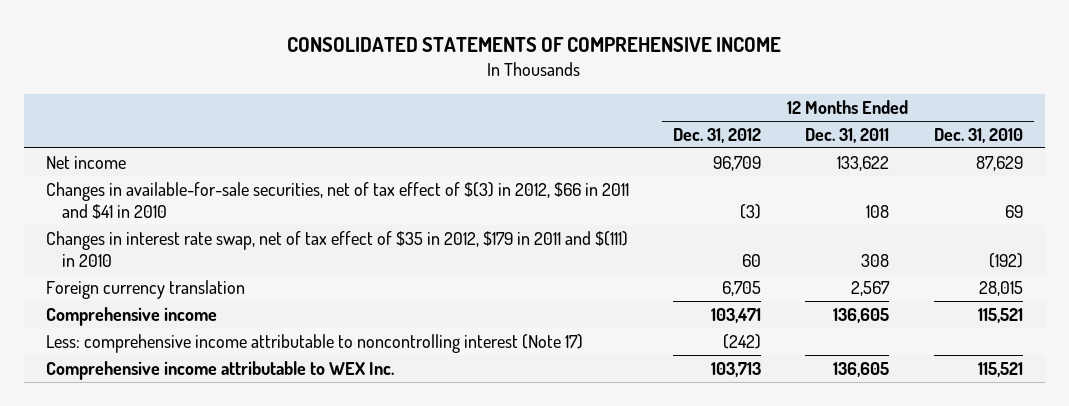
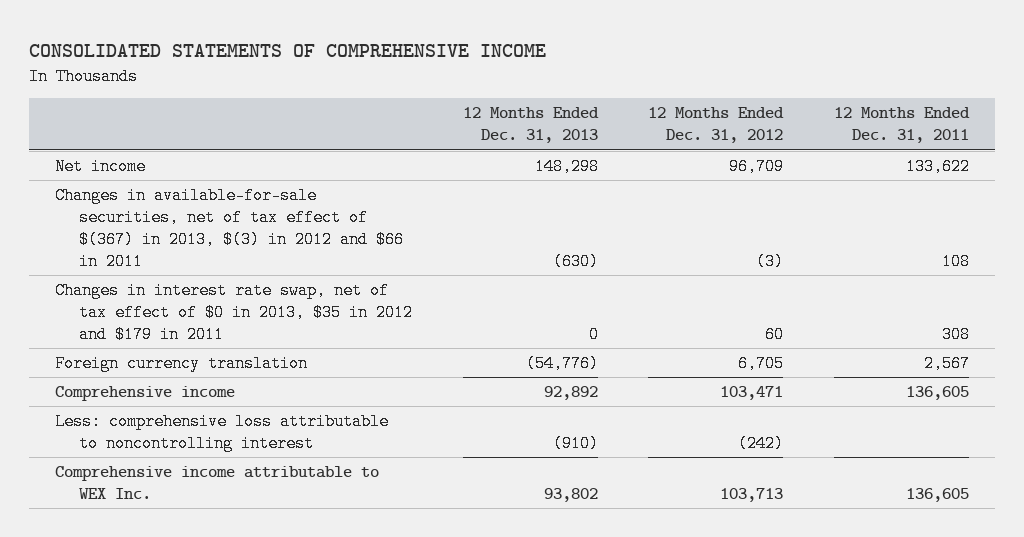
[933,128,1023,144] Dec. 31, 2010 -> none
none -> [462,107,599,144] 12 Months Ended Dec. 31, 2013
[46,181,630,220] Changes in available-for-sale securities, net of tax effect of $(3) in 2012, $66 in 2011 and $41 in 2010 -> [54,186,404,271] Changes in available-for-sale securities, net of tax effect of $(367) in 2013, $(3) in 2012 and $66 in 2011
[46,230,629,268] Changes in interest rate swap, net of tax effect of $35 in 2012, $179 in 2011 and $(111) in 2010 -> [54,281,413,344] Changes in interest rate swap, net of tax effect of $0 in 2013, $35 in 2012 and $179 in 2011
[46,333,584,353] Less: comprehensive income attributable to noncontrolling interest (Note 17) -> [54,412,389,452] Less: comprehensive loss attributable to noncontrolling interest

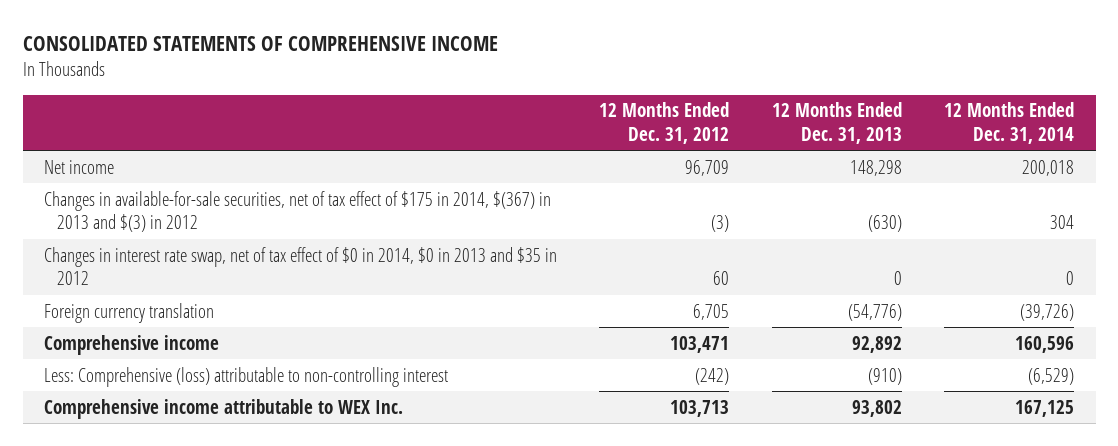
[834,107,971,144] 12 Months Ended Dec. 31, 2011 -> none
none -> [944,102,1075,144] 12 Months Ended Dec. 31, 2014
[54,186,404,271] Changes in available-for-sale securities, net of tax effect of $(367) in 2013, $(3) in 2012 and $66 in 2011 -> [44,190,552,233] Changes in available-for-sale securities, net of tax effect of $175 in 2014, $(367) in 2013 and $(3) in 2012
[54,281,413,344] Changes in interest rate swap, net of tax effect of $0 in 2013, $35 in 2012 and $179 in 2011 -> [44,246,558,286] Changes in interest rate swap, net of tax effect of $0 in 2014, $0 in 2013 and $35 in 2012
[54,412,389,452] Less: comprehensive loss attributable to noncontrolling interest -> [44,366,449,387] Less: Comprehensive (loss) attributable to non-controlling interest

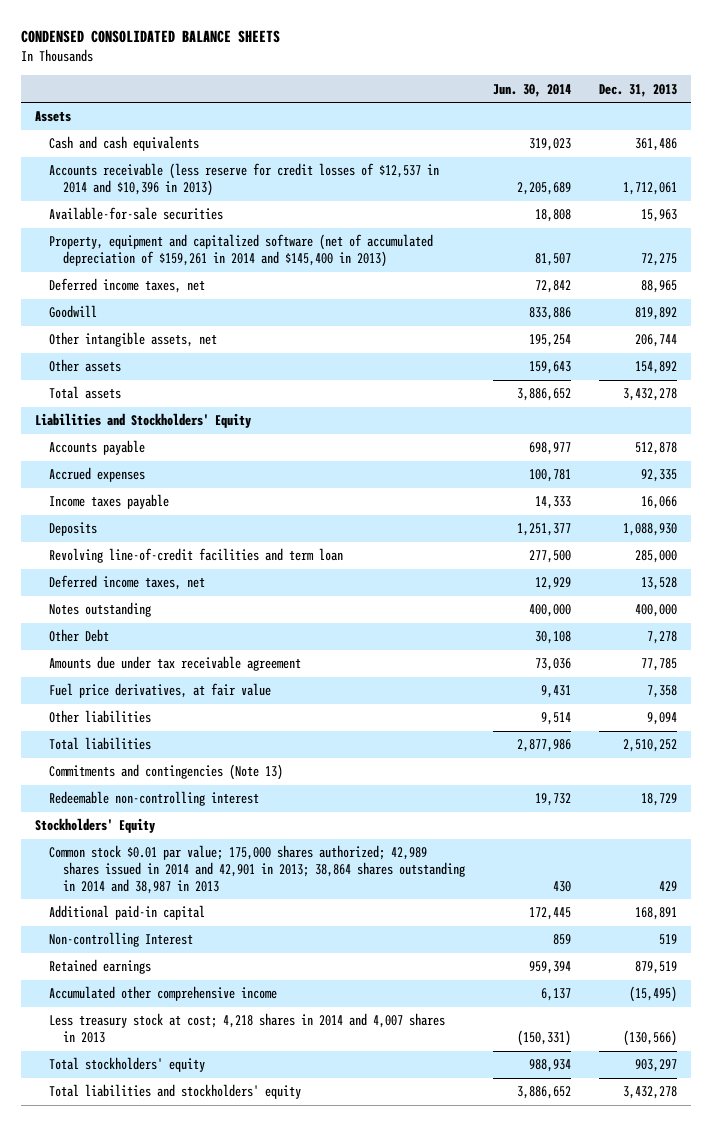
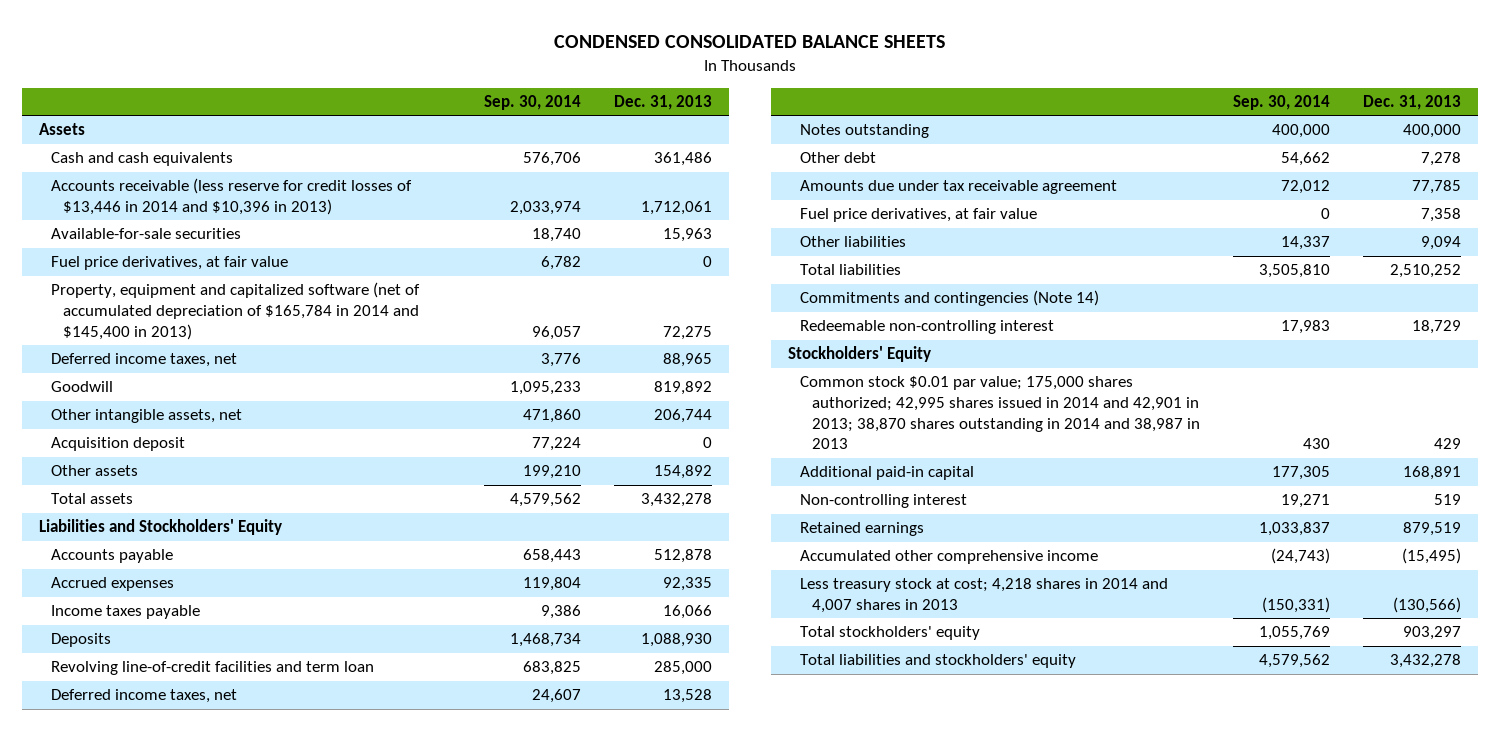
[492,83,571,97] Jun. 30, 2014 -> none
none -> [484,94,582,110] Sep. 30, 2014
[48,163,439,197] Accounts receivable (less reserve for credit losses of $12,537 in 2014 and $10,396 in 2013) -> [50,178,412,216] Accounts receivable (less reserve for credit losses of $13,446 in 2014 and $10,396 in 2013)
none -> [50,256,288,271] Fuel price derivatives, at fair value
[48,234,433,268] Property, equipment and capitalized software (net of accumulated depreciation of $159,261 in 2014 and $145,400 in 2013) -> [50,282,420,340] Property, equipment and capitalized software (net of accumulated depreciation of $165,784 in 2014 and $145,400 in 2013)
none -> [50,437,185,452] Acquisition deposit
[48,629,109,643] Other Debt -> [799,152,876,164] Other debt
[48,764,283,781] Commitments and contingencies (Note 13) -> [799,290,1099,307] Commitments and contingencies (Note 14)
[48,845,465,894] Common stock $0.01 par value; 175,000 shares authorized; 42,989 shares issued in 2014 and 42,901 in 2013; 38,864 shares outstanding in 2014 and 38,987 in 2013 -> [799,376,1200,450] Common stock $0.01 par value; 175,000 shares authorized; 42,995 shares issued in 2014 and 42,901 in 2013; 38,870 shares outstanding in 2014 and 38,987 in 2013
[48,932,193,948] Non-controlling Interest -> [799,494,967,509] Non-controlling interest

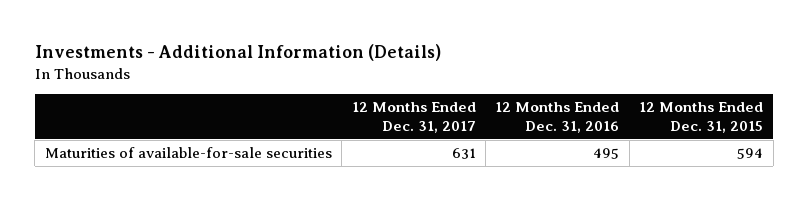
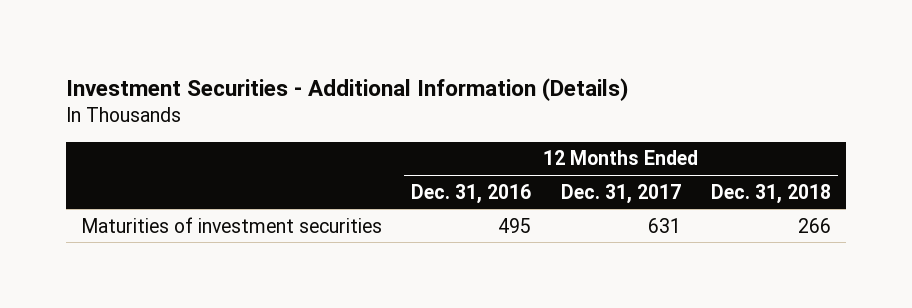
[34,44,441,62] Investments - Additional Information (Details) -> [65,77,628,101] Investment Securities - Additional Information (Details)
[639,102,764,133] 12 Months Ended Dec. 31, 2015 -> none
none -> [710,183,831,204] Dec. 31, 2018
[44,147,332,159] Maturities of available-for-sale securities -> [80,216,382,233] Maturities of investment securities

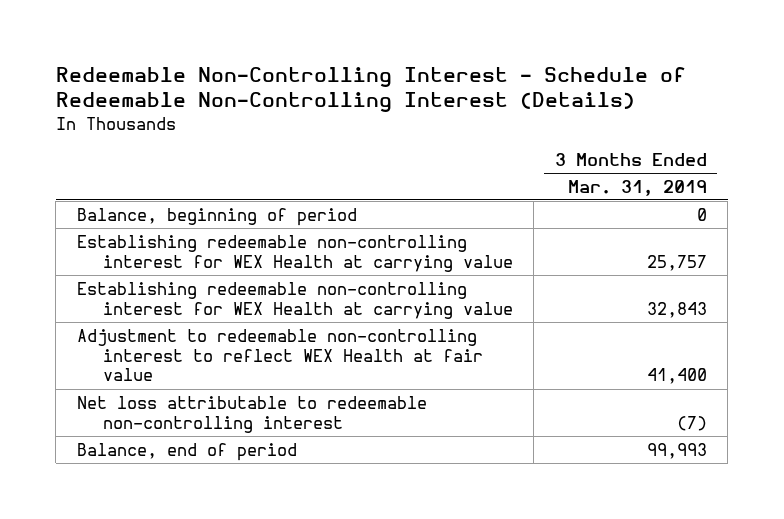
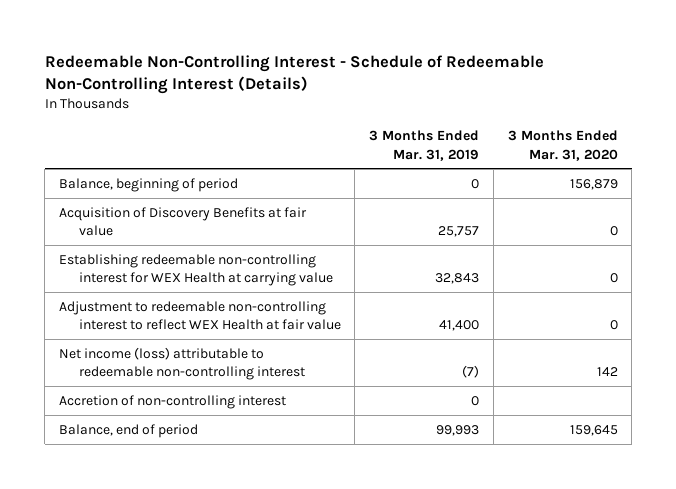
none -> [507,130,618,161] 3 Months Ended Mar. 31, 2020
[76,234,513,272] Establishing redeemable non-controlling interest for WEX Health at carrying value -> [58,206,307,236] Acquisition of Discovery Benefits at fair value
[76,395,427,433] Net loss attributable to redeemable non-controlling interest -> [58,346,305,380] Net income (loss) attributable to redeemable non-controlling interest
none -> [58,394,286,409] Accretion of non-controlling interest

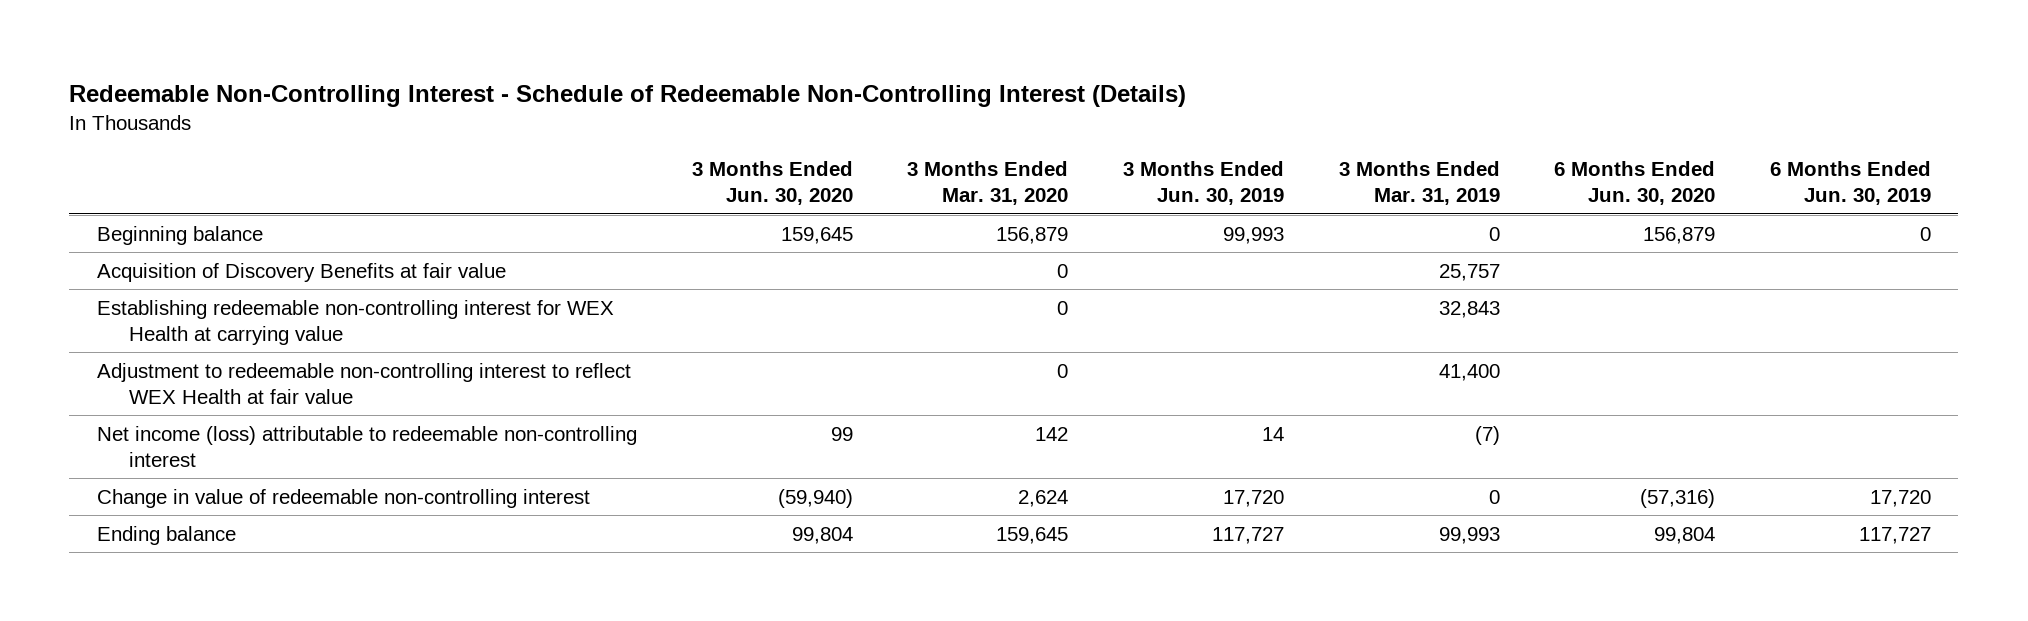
none -> [691,160,853,206] 3 Months Ended Jun. 30, 2020
none -> [1122,160,1284,206] 3 Months Ended Jun. 30, 2019
none -> [1554,160,1716,206] 6 Months Ended Jun. 30, 2020
none -> [1770,160,1932,206] 6 Months Ended Jun. 30, 2019
[58,177,238,192] Balance, beginning of period -> [96,225,263,245] Beginning balance
[58,394,286,409] Accretion of non-controlling interest -> none
none -> [96,488,590,508] Change in value of redeemable non-controlling interest
[58,423,198,438] Balance, end of period -> [96,525,236,545] Ending balance

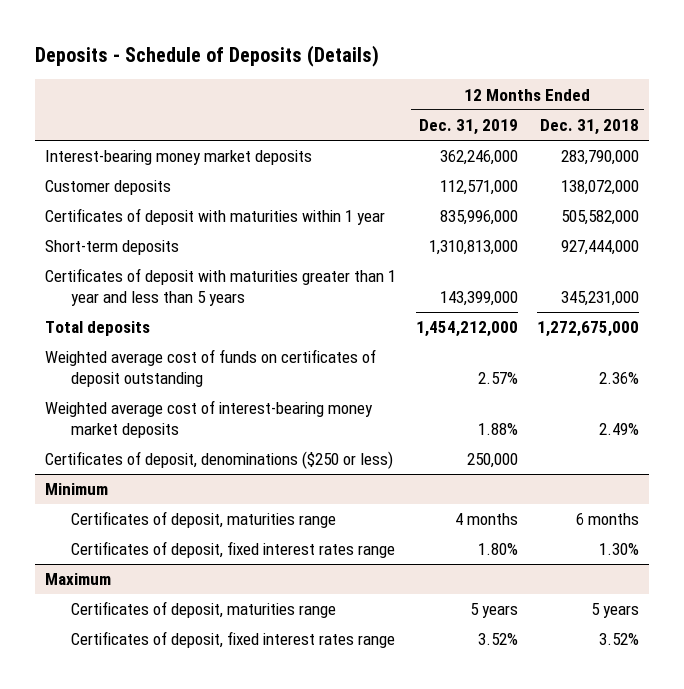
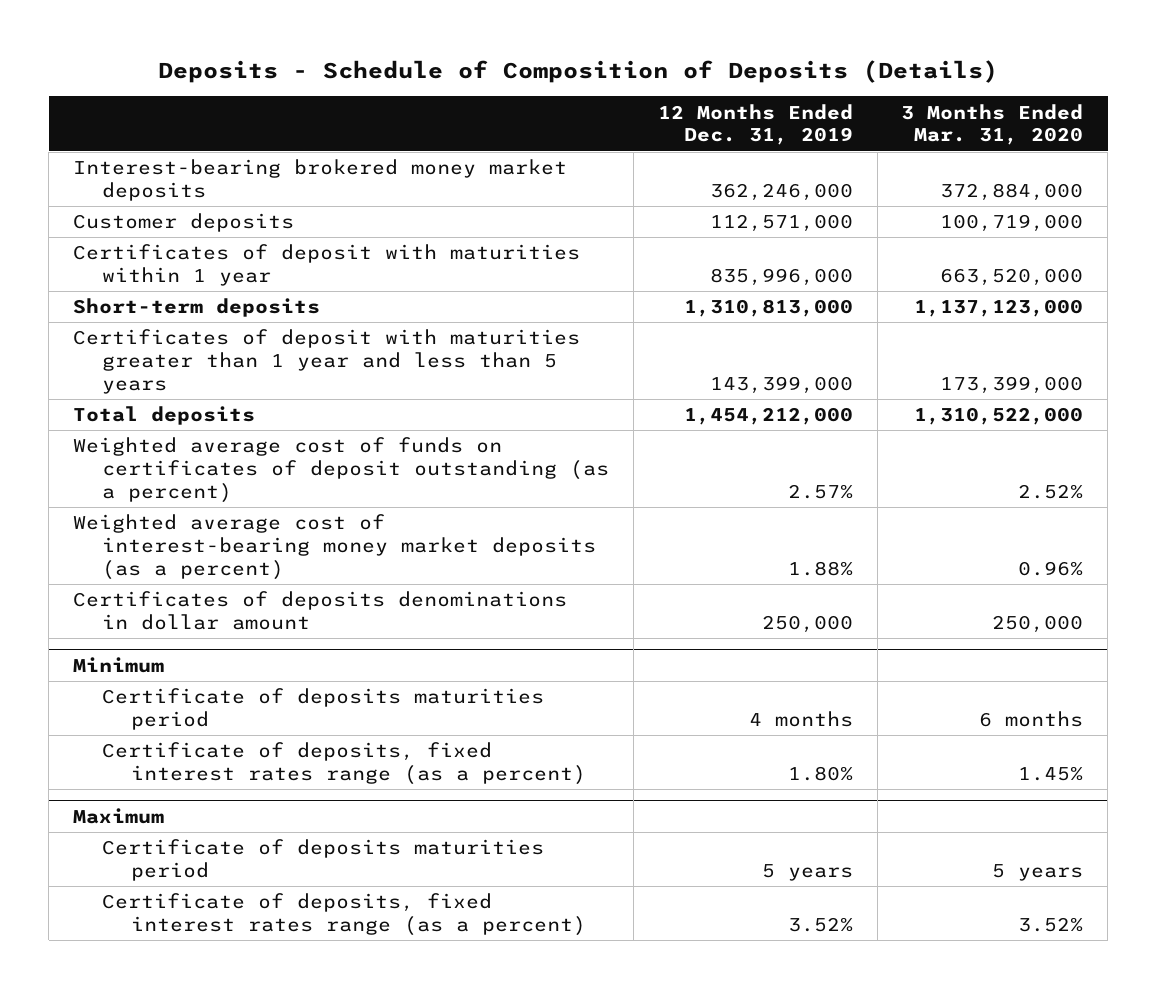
[35,45,380,68] Deposits - Schedule of Deposits (Details) -> [158,59,999,83] Deposits - Schedule of Composition of Deposits (Details)
[539,119,639,136] Dec. 31, 2018 -> none
none -> [901,103,1084,146] 3 Months Ended Mar. 31, 2020
[45,150,313,166] Interest-bearing money market deposits -> [73,159,568,202] Interest-bearing brokered money market deposits
[45,349,377,387] Weighted average cost of funds on certificates of deposit outstanding -> [73,437,610,504] Weighted average cost of funds on certificates of deposit outstanding (as a percent)
[45,400,374,438] Weighted average cost of interest-bearing money market deposits -> [73,514,597,581] Weighted average cost of interest-bearing money market deposits (as a percent)
[45,451,394,470] Certificates of deposit, denominations ($250 or less) -> [73,591,568,631] Certificates of deposits denominations in dollar amount
[71,511,337,529] Certificates of deposit, maturities range -> [102,688,545,731] Certificate of deposits maturities period
[71,541,396,559] Certificates of deposit, fixed interest rates range -> [102,742,587,786] Certificate of deposits, fixed interest rates range (as a percent)
[71,601,337,619] Certificates of deposit, maturities range -> [102,839,545,882] Certificate of deposits maturities period
[71,631,396,649] Certificates of deposit, fixed interest rates range -> [102,893,587,937] Certificate of deposits, fixed interest rates range (as a percent)

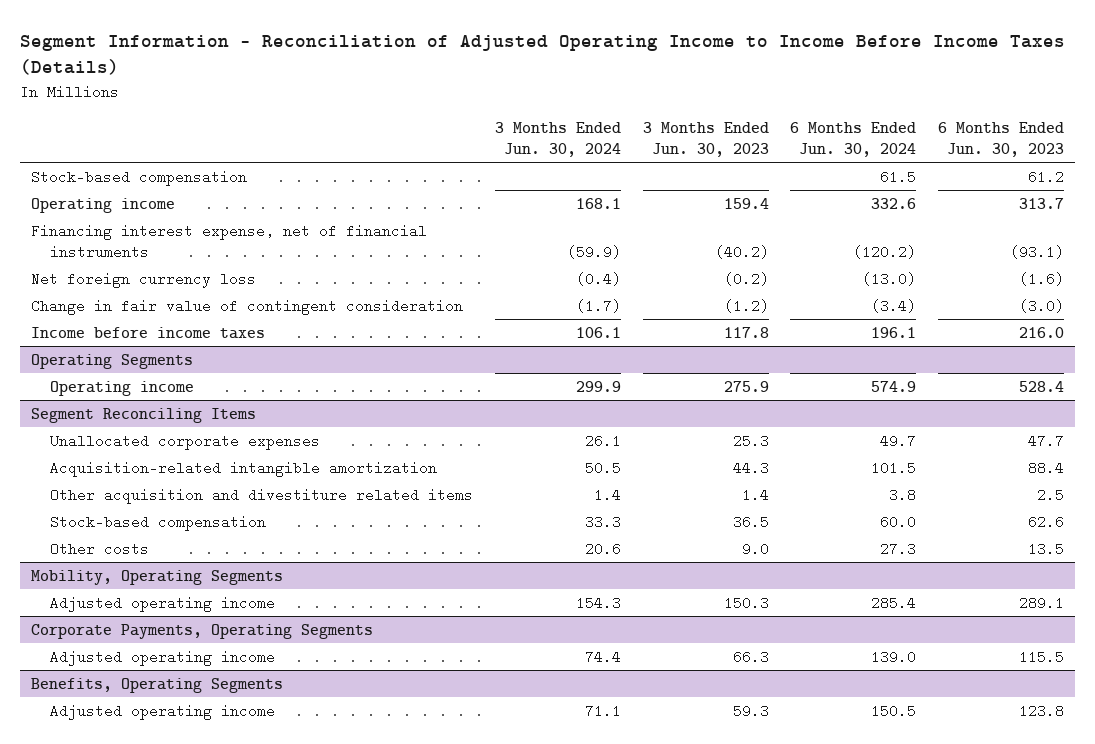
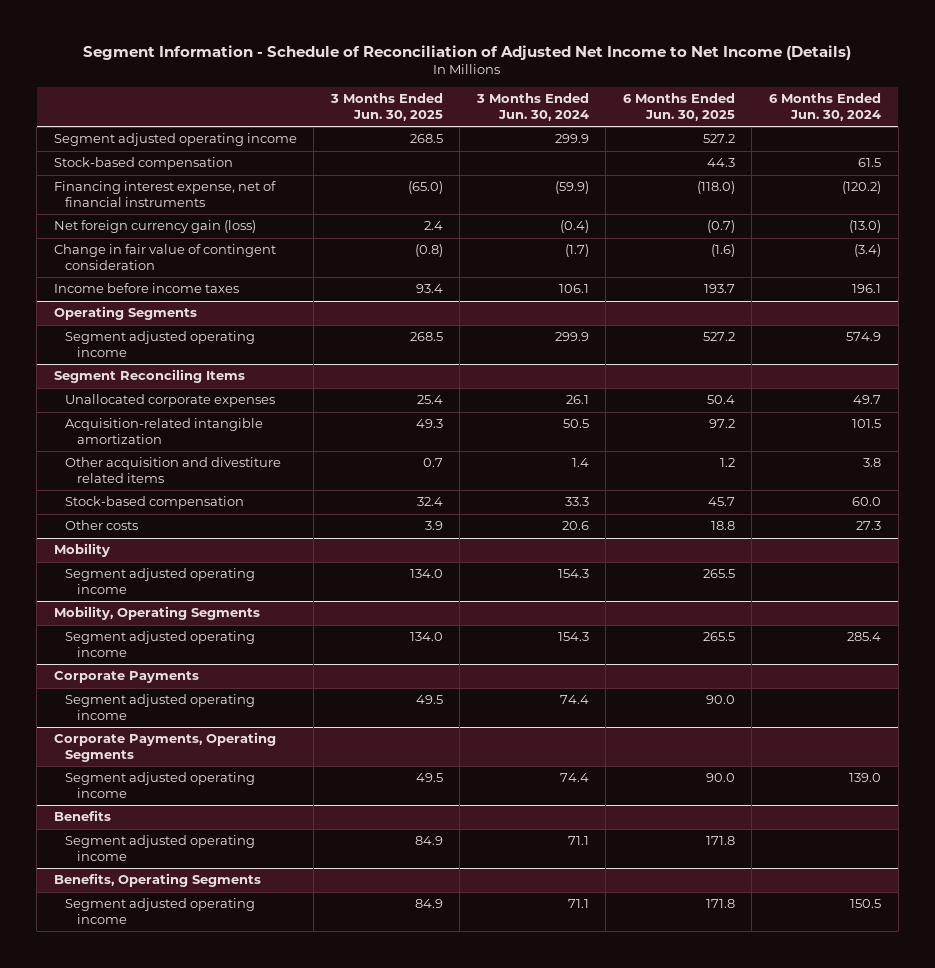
[19,34,1065,76] Segment Information - Reconciliation of Adjusted Operating Income to Income Before Income Taxes (Details) -> [83,44,852,60] Segment Information - Schedule of Reconciliation of Adjusted Net Income to Net Income (Details)
[642,121,769,157] 3 Months Ended Jun. 30, 2023 -> none
[938,121,1065,157] 6 Months Ended Jun. 30, 2023 -> none
none -> [329,93,443,121] 3 Months Ended Jun. 30, 2025
none -> [622,93,735,121] 6 Months Ended Jun. 30, 2025
none -> [53,133,297,147] Segment adjusted operating income
[30,197,175,213] Operating income -> none
[30,271,256,288] Net foreign currency loss -> [53,220,256,234] Net foreign currency gain (loss)
[49,380,194,396] Operating income -> [65,331,256,357] Segment adjusted operating income
none -> [53,543,110,558] Mobility
none -> [65,568,256,594] Segment adjusted operating income
[49,595,275,612] Adjusted operating income -> [65,631,256,657] Segment adjusted operating income
none -> [53,671,199,684] Corporate Payments
none -> [65,694,256,720] Segment adjusted operating income
[49,649,275,666] Adjusted operating income -> [65,772,256,798] Segment adjusted operating income
none -> [53,810,111,822] Benefits
none -> [65,835,256,861] Segment adjusted operating income
[49,703,275,720] Adjusted operating income -> [65,898,256,924] Segment adjusted operating income

